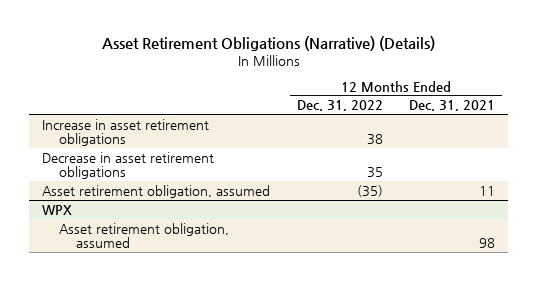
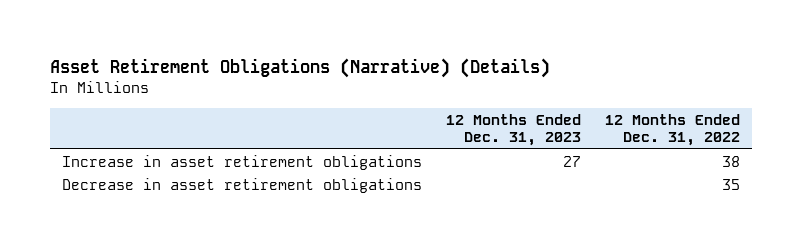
[408,100,495,112] Dec. 31, 2021 -> none
none -> [446,113,582,147] 12 Months Ended Dec. 31, 2023
[42,184,271,198] Asset retirement obligation, assumed -> none
[42,204,73,215] WPX -> none
[59,222,230,249] Asset retirement obligation, assumed -> none

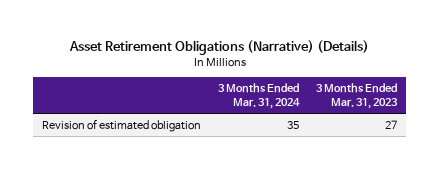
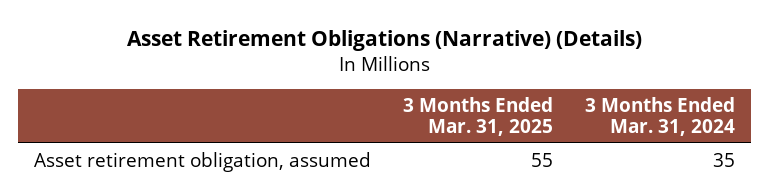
[316,82,399,110] 3 Months Ended Mar. 31, 2023 -> none
none -> [403,97,554,137] 3 Months Ended Mar. 31, 2025
[41,118,201,132] Revision of estimated obligation -> [34,151,372,172] Asset retirement obligation, assumed

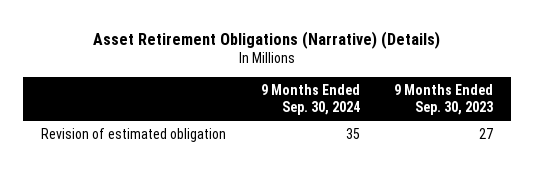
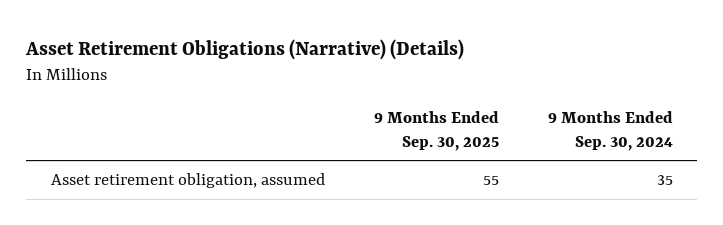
[394,84,494,116] 9 Months Ended Sep. 30, 2023 -> none
none -> [373,111,499,151] 9 Months Ended Sep. 30, 2025
[40,128,226,143] Revision of estimated obligation -> [50,173,325,189] Asset retirement obligation, assumed

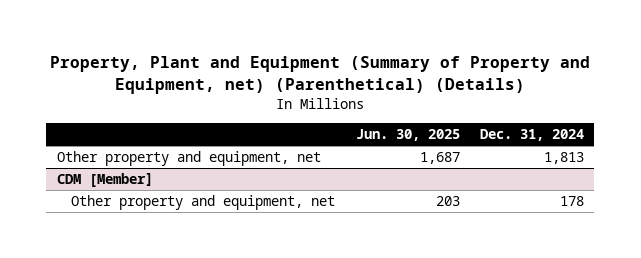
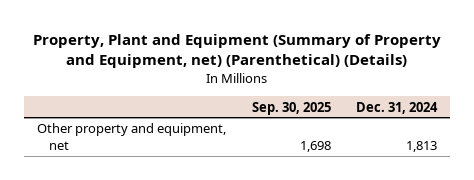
[355,129,460,142] Jun. 30, 2025 -> none
none -> [251,101,331,115] Sep. 30, 2025
[56,172,153,187] CDM [Member] -> none
[71,194,336,210] Other property and equipment, net -> none

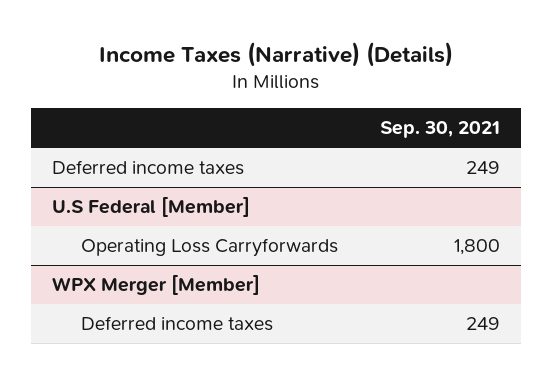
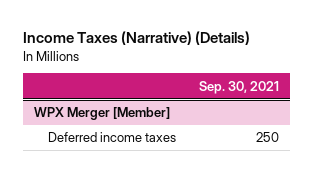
[52,160,245,176] Deferred income taxes -> none
[52,196,251,218] U.S Federal [Member] -> none
[80,238,338,258] Operating Loss Carryforwards -> none
[466,317,501,331] 249 -> [255,132,279,143] 250

